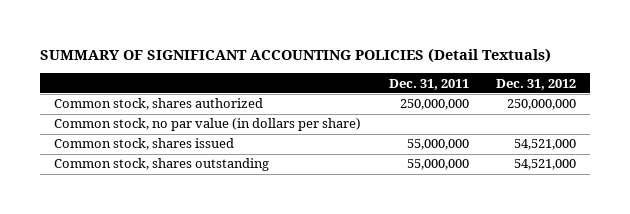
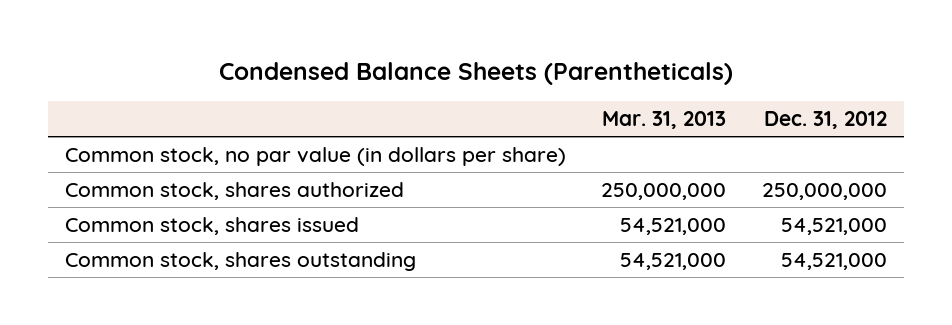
[40,48,552,64] SUMMARY OF SIGNIFICANT ACCOUNTING POLICIES (Detail Textuals) -> [218,62,733,86] Condensed Balance Sheets (Parentheticals)
[388,78,469,90] Dec. 31, 2011 -> none
none -> [602,111,727,130] Mar. 31, 2013
[54,98,264,111] Common stock, shares authorized -> [65,181,405,200] Common stock, shares authorized

